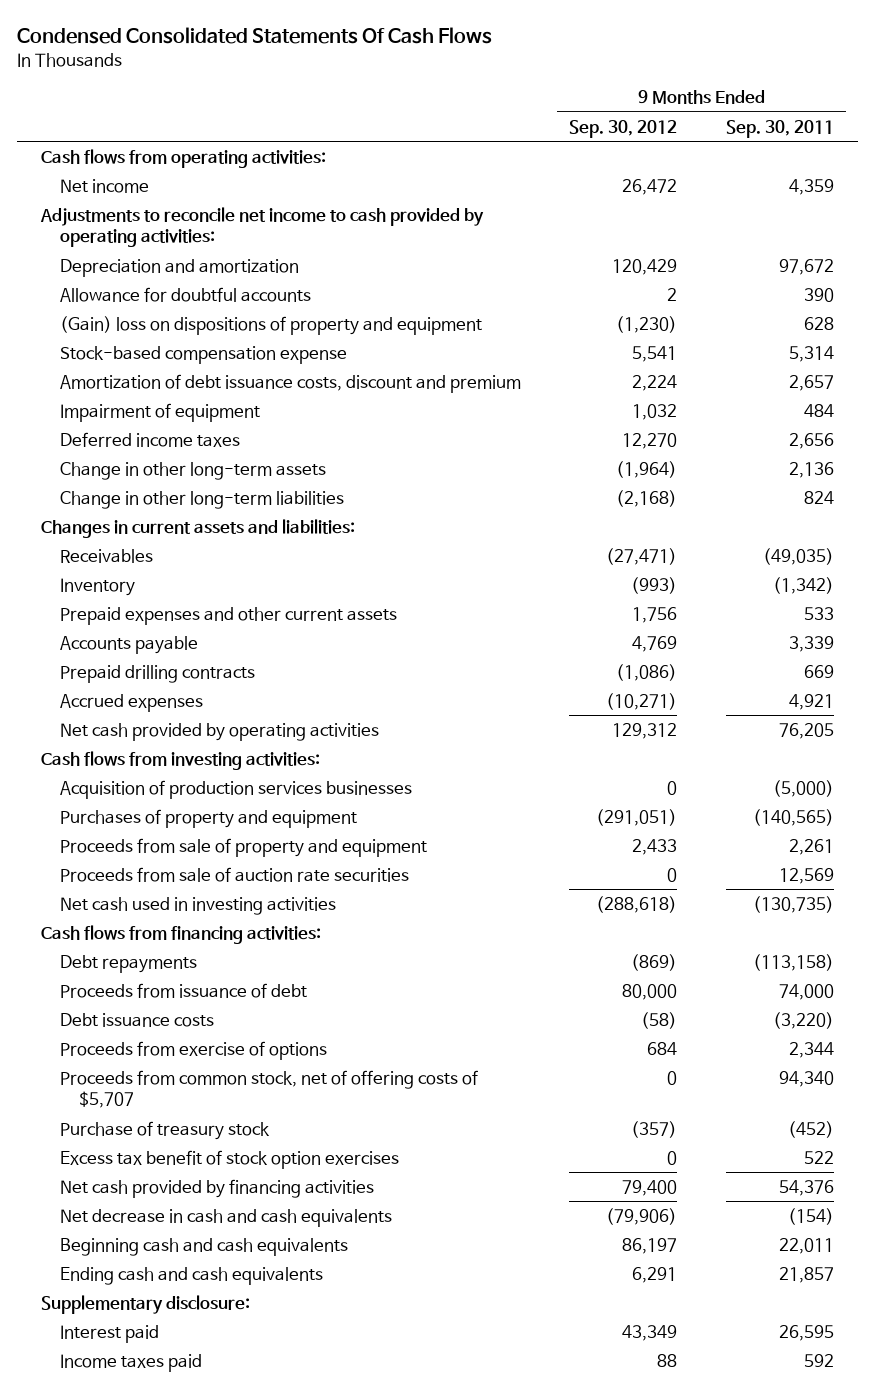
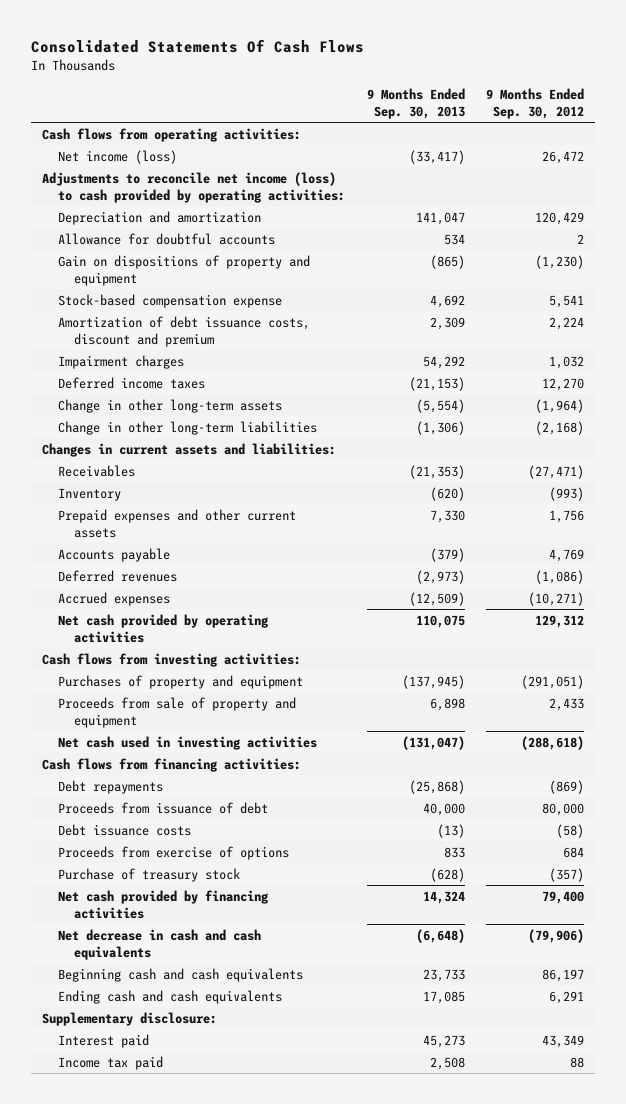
[17,27,493,45] Condensed Consolidated Statements Of Cash Flows -> [31,38,365,53] Consolidated Statements Of Cash Flows
[725,119,834,138] Sep. 30, 2011 -> none
none -> [366,87,465,119] 9 Months Ended Sep. 30, 2013
[60,178,150,193] Net income -> [58,149,178,164] Net income (loss)
[40,206,485,248] Adjustments to reconcile net income to cash provided by operating activities: -> [42,171,346,203] Adjustments to reconcile net income (loss) to cash provided by operating activities:
[60,315,483,335] (Gain) loss on dispositions of property and equipment -> [58,254,311,286] Gain on dispositions of property and equipment
[60,402,261,422] Impairment of equipment -> [58,354,185,369] Impairment charges
[60,664,256,683] Prepaid drilling contracts -> [58,569,178,582] Deferred revenues
[60,779,413,799] Acquisition of production services businesses -> none
[60,866,410,882] Proceeds from sale of auction rate securities -> none
[60,1069,479,1109] Proceeds from common stock, net of offering costs of $5,707 -> none
[60,1149,400,1169] Excess tax benefit of stock option exercises -> none
[60,1353,203,1372] Income taxes paid -> [58,1055,164,1070] Income tax paid

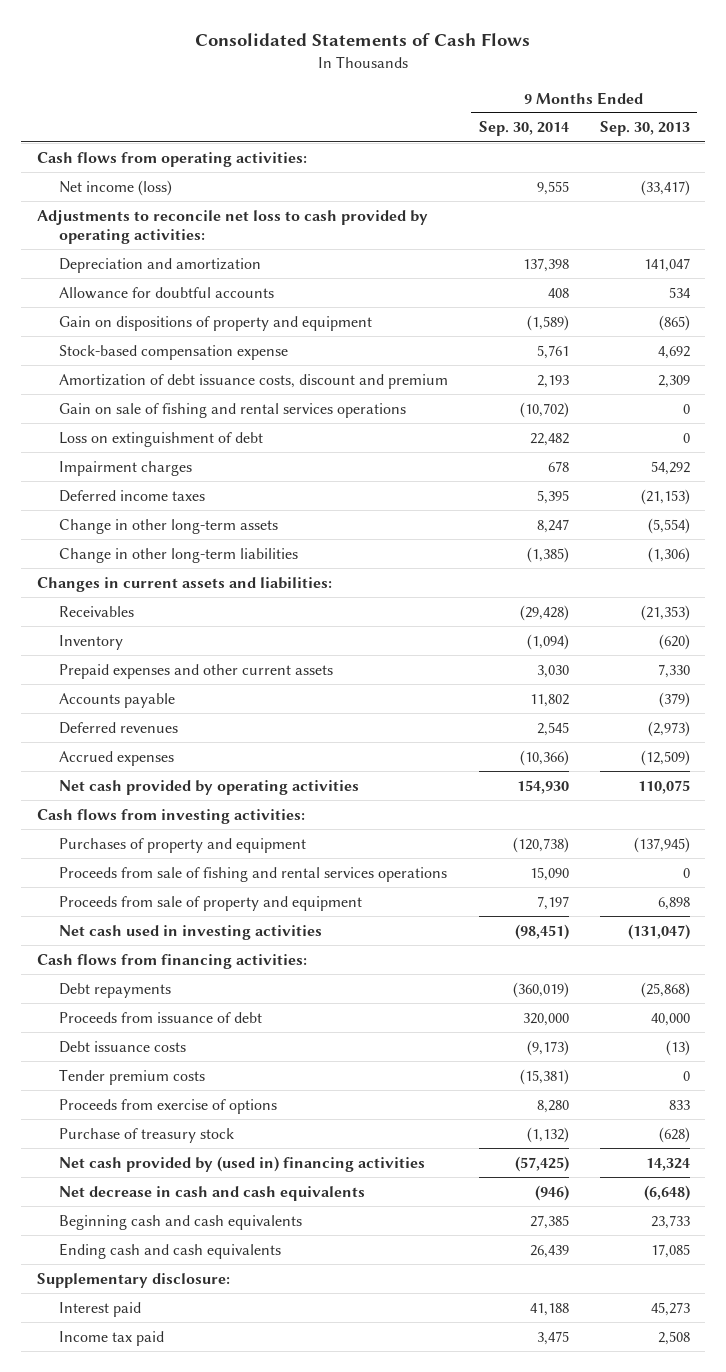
[31,38,365,53] Consolidated Statements Of Cash Flows -> [195,33,531,47] Consolidated Statements of Cash Flows
[486,87,585,119] 9 Months Ended Sep. 30, 2012 -> none
none -> [478,121,569,137] Sep. 30, 2014
[42,171,346,203] Adjustments to reconcile net income (loss) to cash provided by operating activities: -> [36,209,428,244] Adjustments to reconcile net loss to cash provided by operating activities:
none -> [59,402,407,418] Gain on sale of fishing and rental services operations
none -> [59,431,264,447] Loss on extinguishment of debt
none -> [59,866,448,882] Proceeds from sale of fishing and rental services operations
none -> [59,1068,206,1085] Tender premium costs
[58,889,270,919] Net cash provided by financing activities -> [59,1155,426,1172] Net cash provided by (used in) financing activities

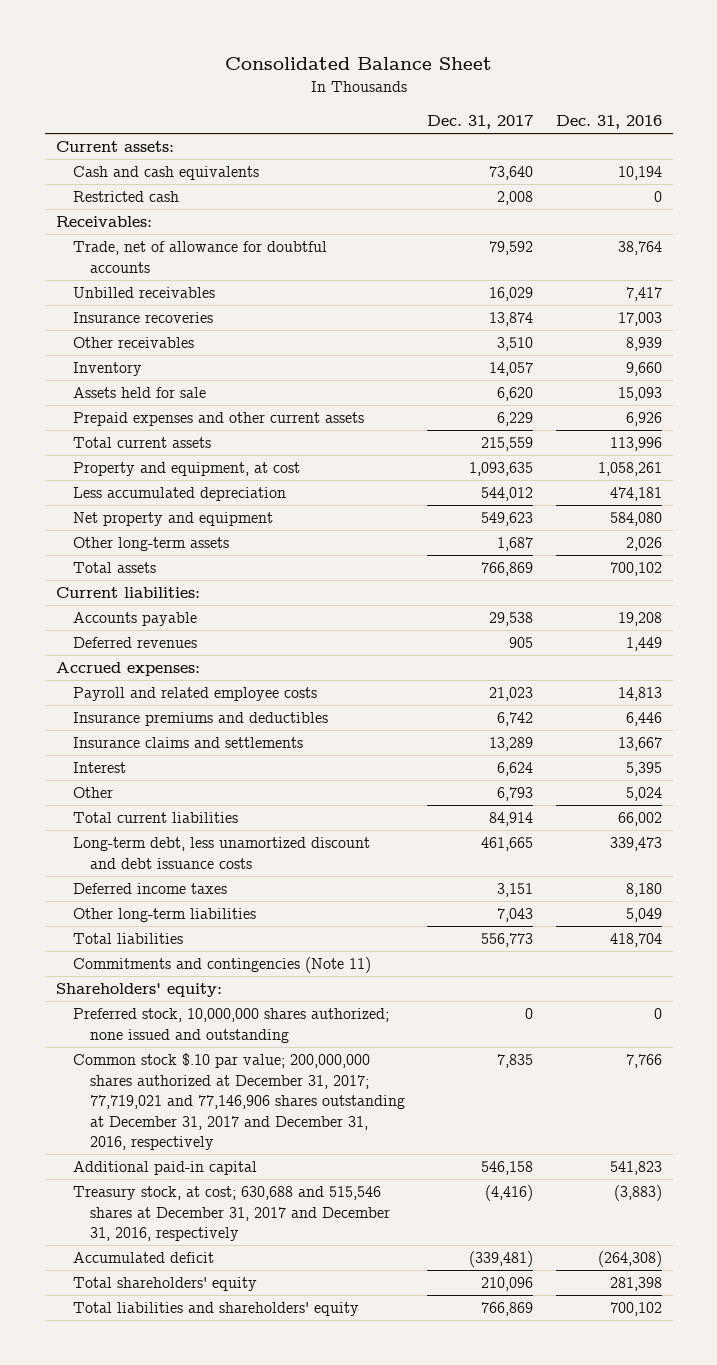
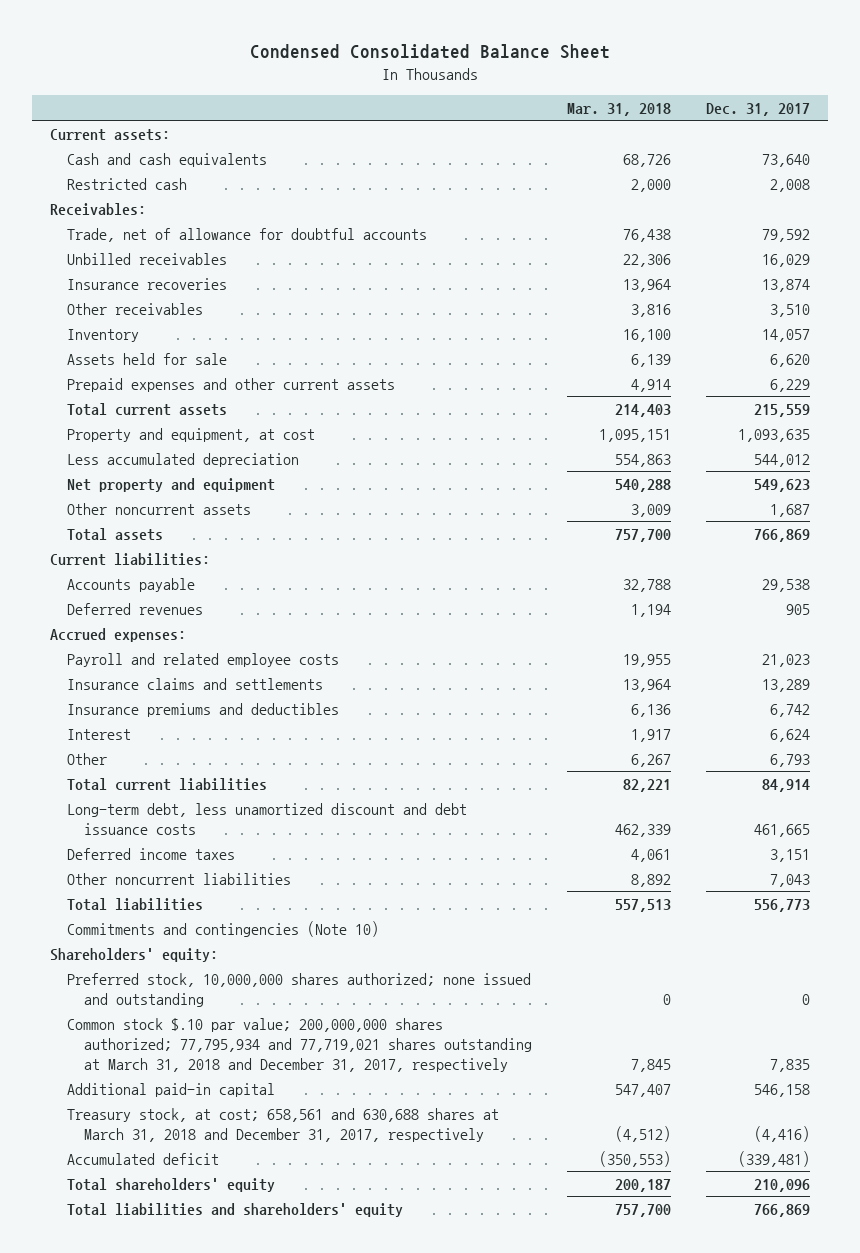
[224,56,492,70] Consolidated Balance Sheet -> [249,44,610,60] Condensed Consolidated Balance Sheet
[555,115,662,130] Dec. 31, 2016 -> none
none -> [567,102,672,116] Mar. 31, 2018
[73,537,230,552] Other long-term assets -> [66,502,251,515] Other noncurrent assets
[73,712,329,727] Insurance premiums and deductibles -> [66,702,339,717] Insurance premiums and deductibles
[73,908,257,923] Other long-term liabilities -> [66,872,291,885] Other noncurrent liabilities
[73,957,372,974] Commitments and contingencies (Note 11) -> [66,920,379,937] Commitments and contingencies (Note 10)
[73,1053,406,1150] Common stock $.10 par value; 200,000,000 shares authorized at December 31, 2017; 77,719,021 and 77,146,906 shares outstanding at December 31, 2017 and December 31, 2016, respectively -> [66,1017,533,1072] Common stock $.10 par value; 200,000,000 shares authorized; 77,795,934 and 77,719,021 shares outstanding at March 31, 2018 and December 31, 2017, respectively
[73,1186,391,1242] Treasury stock, at cost; 630,688 and 515,546 shares at December 31, 2017 and December 31, 2016, respectively -> [66,1107,499,1142] Treasury stock, at cost; 658,561 and 630,688 shares at March 31, 2018 and December 31, 2017, respectively

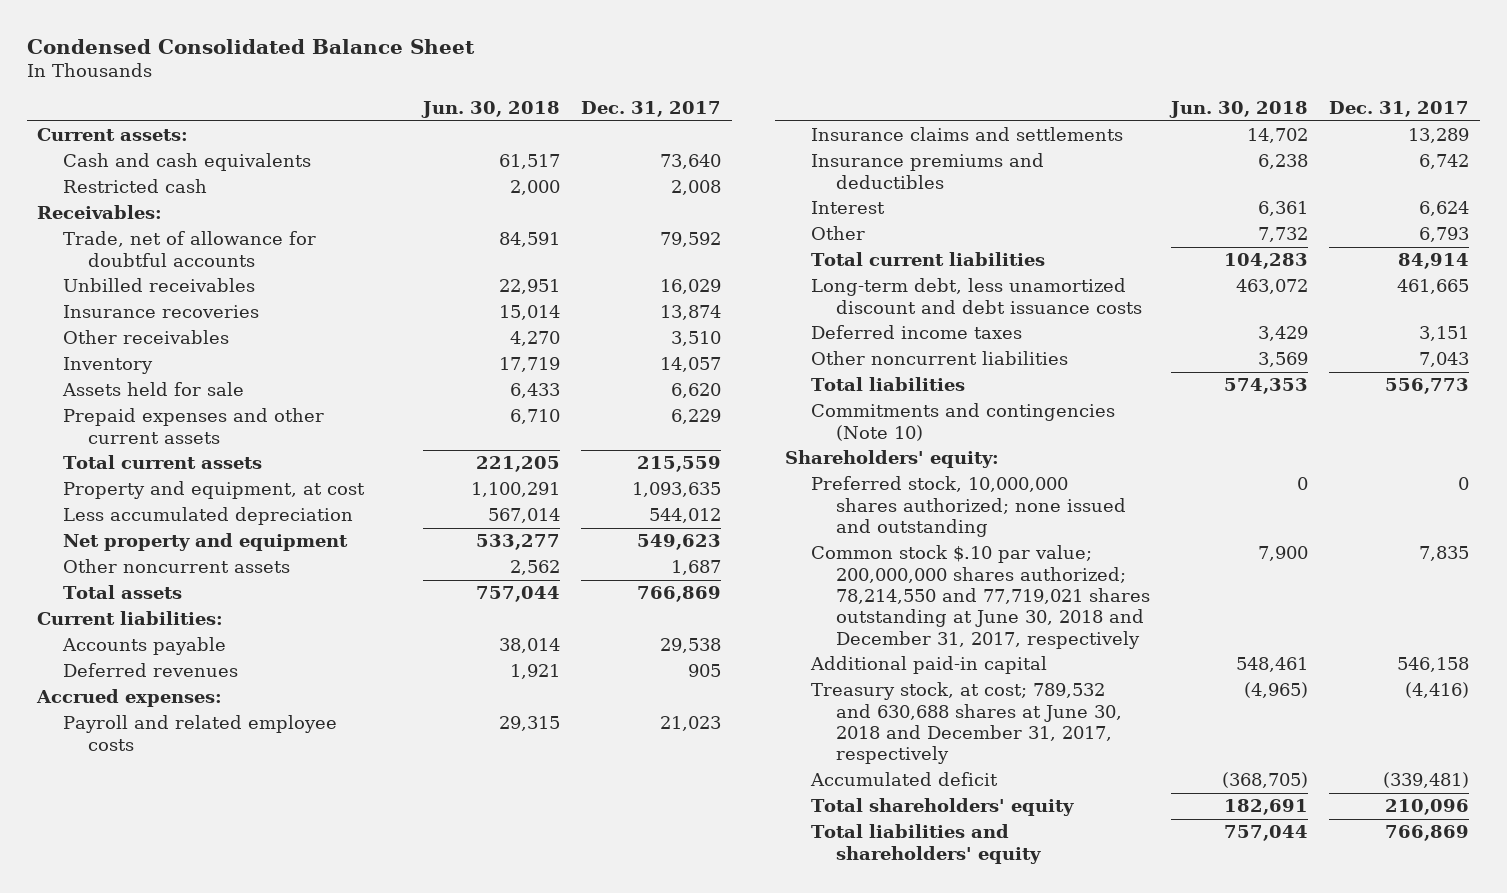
[567,102,672,116] Mar. 31, 2018 -> none
none -> [421,100,561,118] Jun. 30, 2018
[66,1017,533,1072] Common stock $.10 par value; 200,000,000 shares authorized; 77,795,934 and 77,719,021 shares outstanding at March 31, 2018 and December 31, 2017, respectively -> [810,545,1151,649] Common stock $.10 par value; 200,000,000 shares authorized; 78,214,550 and 77,719,021 shares outstanding at June 30, 2018 and December 31, 2017, respectively
[66,1107,499,1142] Treasury stock, at cost; 658,561 and 630,688 shares at March 31, 2018 and December 31, 2017, respectively -> [810,682,1123,765] Treasury stock, at cost; 789,532 and 630,688 shares at June 30, 2018 and December 31, 2017, respectively

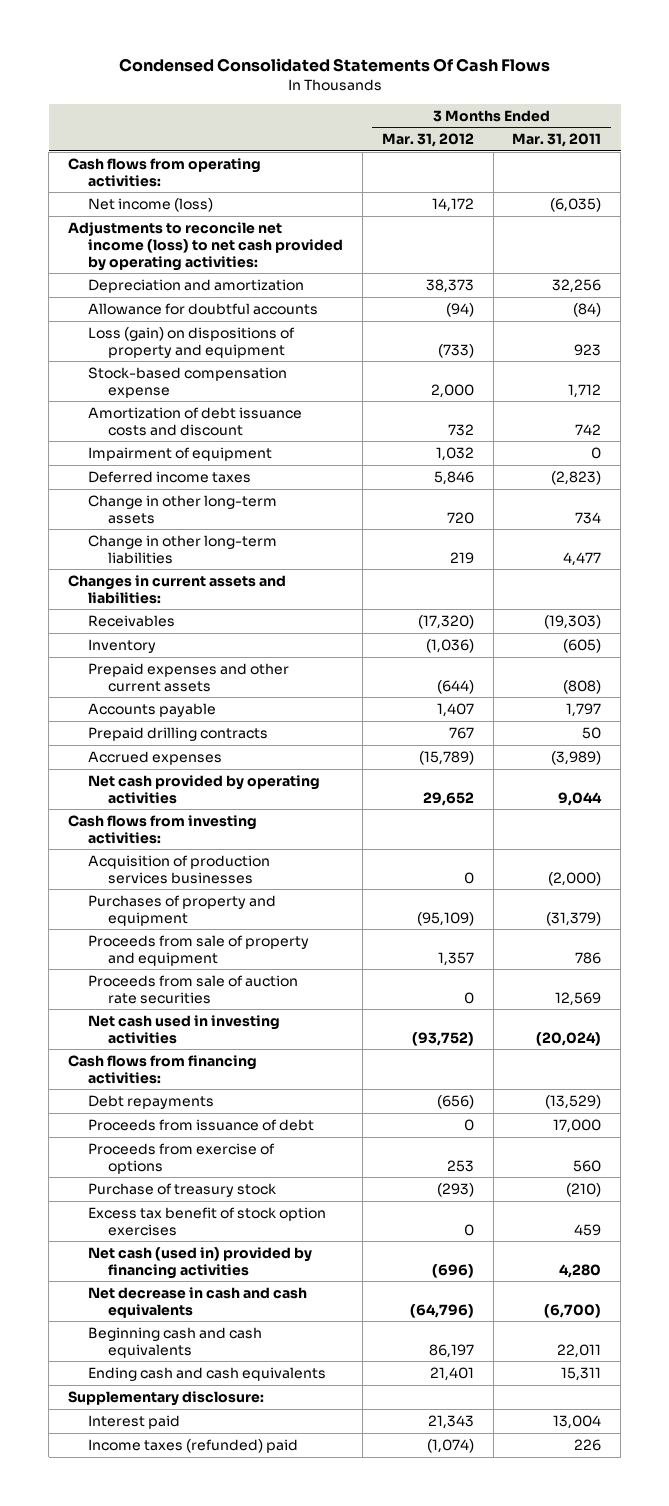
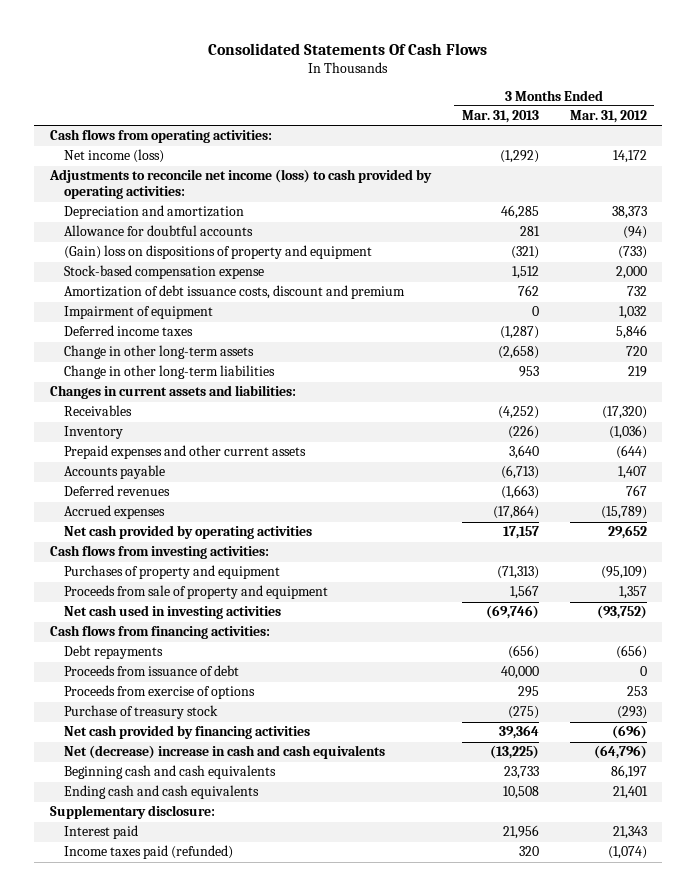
[118,57,550,72] Condensed Consolidated Statements Of Cash Flows -> [208,42,488,55] Consolidated Statements Of Cash Flows
[512,133,602,148] Mar. 31, 2011 -> none
none -> [461,110,539,124] Mar. 31, 2013
[68,221,344,271] Adjustments to reconcile net income (loss) to net cash provided by operating activities: -> [48,169,432,200] Adjustments to reconcile net income (loss) to cash provided by operating activities:
[88,326,296,358] Loss (gain) on dispositions of property and equipment -> [63,245,372,260] (Gain) loss on dispositions of property and equipment
[88,406,303,436] Amortization of debt issuance costs and discount -> [63,285,405,300] Amortization of debt issuance costs, discount and premium
[88,726,269,741] Prepaid drilling contracts -> [63,485,170,497] Deferred revenues
[88,854,271,884] Acquisition of production services businesses -> none
[88,974,299,1004] Proceeds from sale of auction rate securities -> none
[88,1206,327,1236] Excess tax benefit of stock option exercises -> none
[88,1246,313,1279] Net cash (used in) provided by financing activities -> [63,725,310,740] Net cash provided by financing activities
[88,1286,308,1318] Net decrease in cash and cash equivalents -> [63,745,385,760] Net (decrease) increase in cash and cash equivalents
[88,1438,299,1453] Income taxes (refunded) paid -> [63,845,233,860] Income taxes paid (refunded)

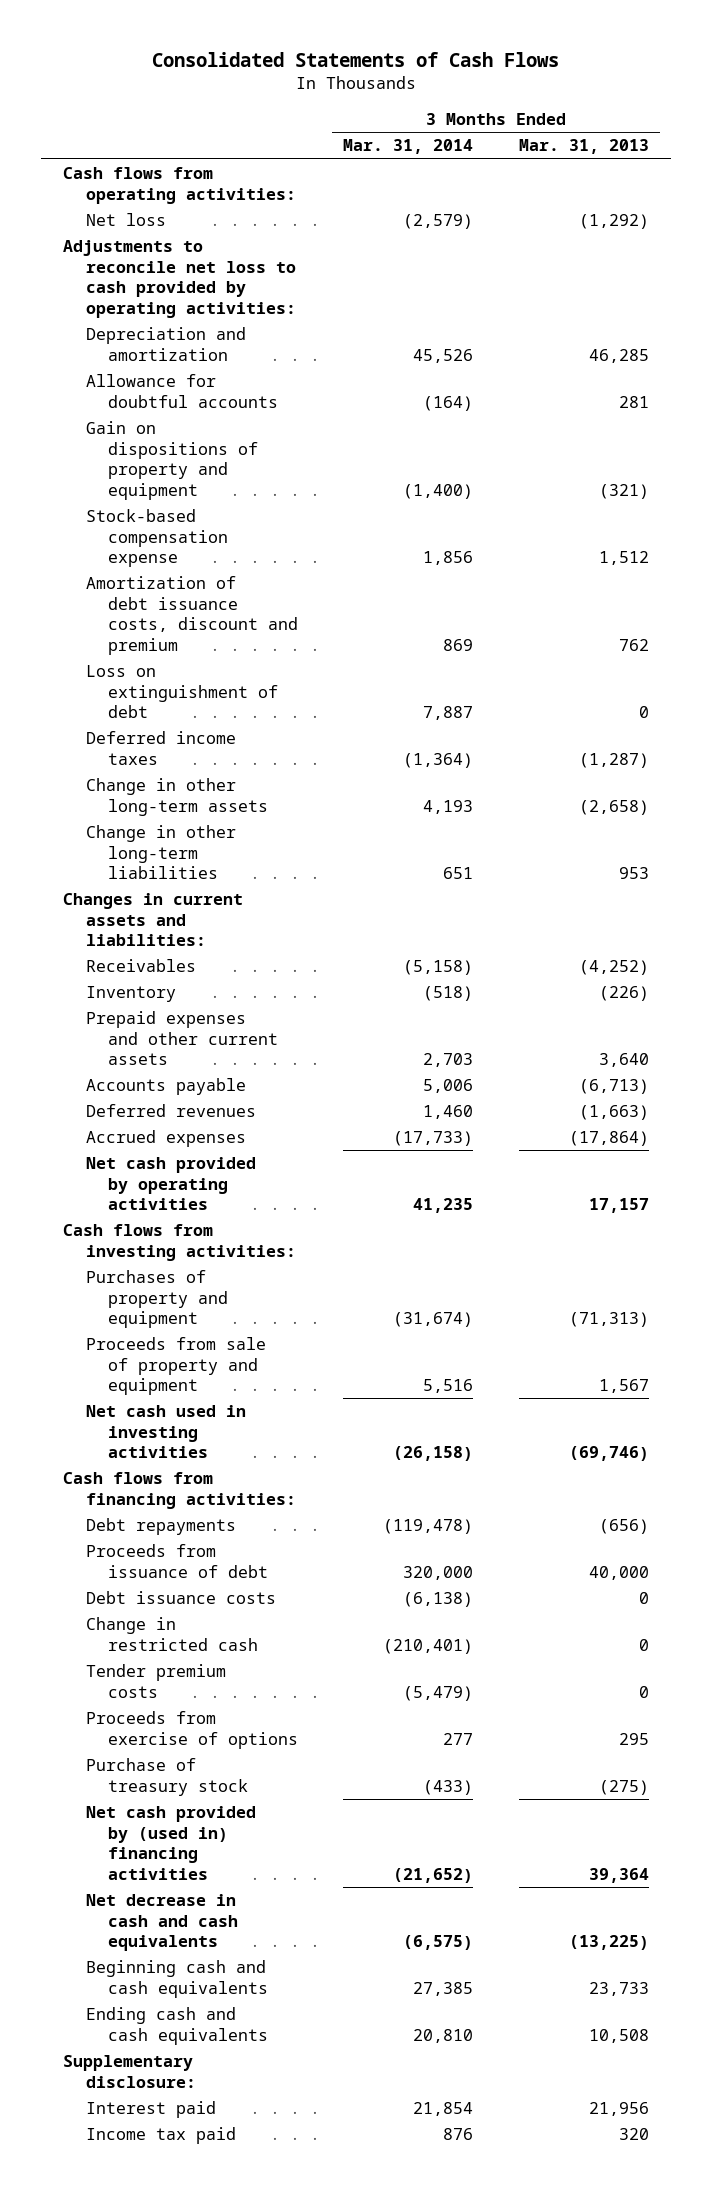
[208,42,488,55] Consolidated Statements Of Cash Flows -> [152,51,560,67] Consolidated Statements of Cash Flows
[569,110,647,124] Mar. 31, 2012 -> none
none -> [343,139,474,155] Mar. 31, 2014
[63,149,164,164] Net income (loss) -> [85,213,166,227] Net loss
[48,169,432,200] Adjustments to reconcile net income (loss) to cash provided by operating activities: -> [63,240,296,318] Adjustments to reconcile net loss to cash provided by operating activities:
[63,245,372,260] (Gain) loss on dispositions of property and equipment -> [85,421,258,500] Gain on dispositions of property and equipment
[63,306,213,320] Impairment of equipment -> none
none -> [85,665,278,719] Loss on extinguishment of debt
none -> [85,1591,276,1605] Debt issuance costs
none -> [85,1617,258,1651] Change in restricted cash
none -> [85,1664,226,1698] Tender premium costs
[63,725,310,740] Net cash provided by financing activities -> [85,1806,256,1880] Net cash provided by (used in) financing activities
[63,745,385,760] Net (decrease) increase in cash and cash equivalents -> [85,1894,238,1952] Net decrease in cash and cash equivalents
[63,845,233,860] Income taxes paid (refunded) -> [85,2127,236,2145] Income tax paid

